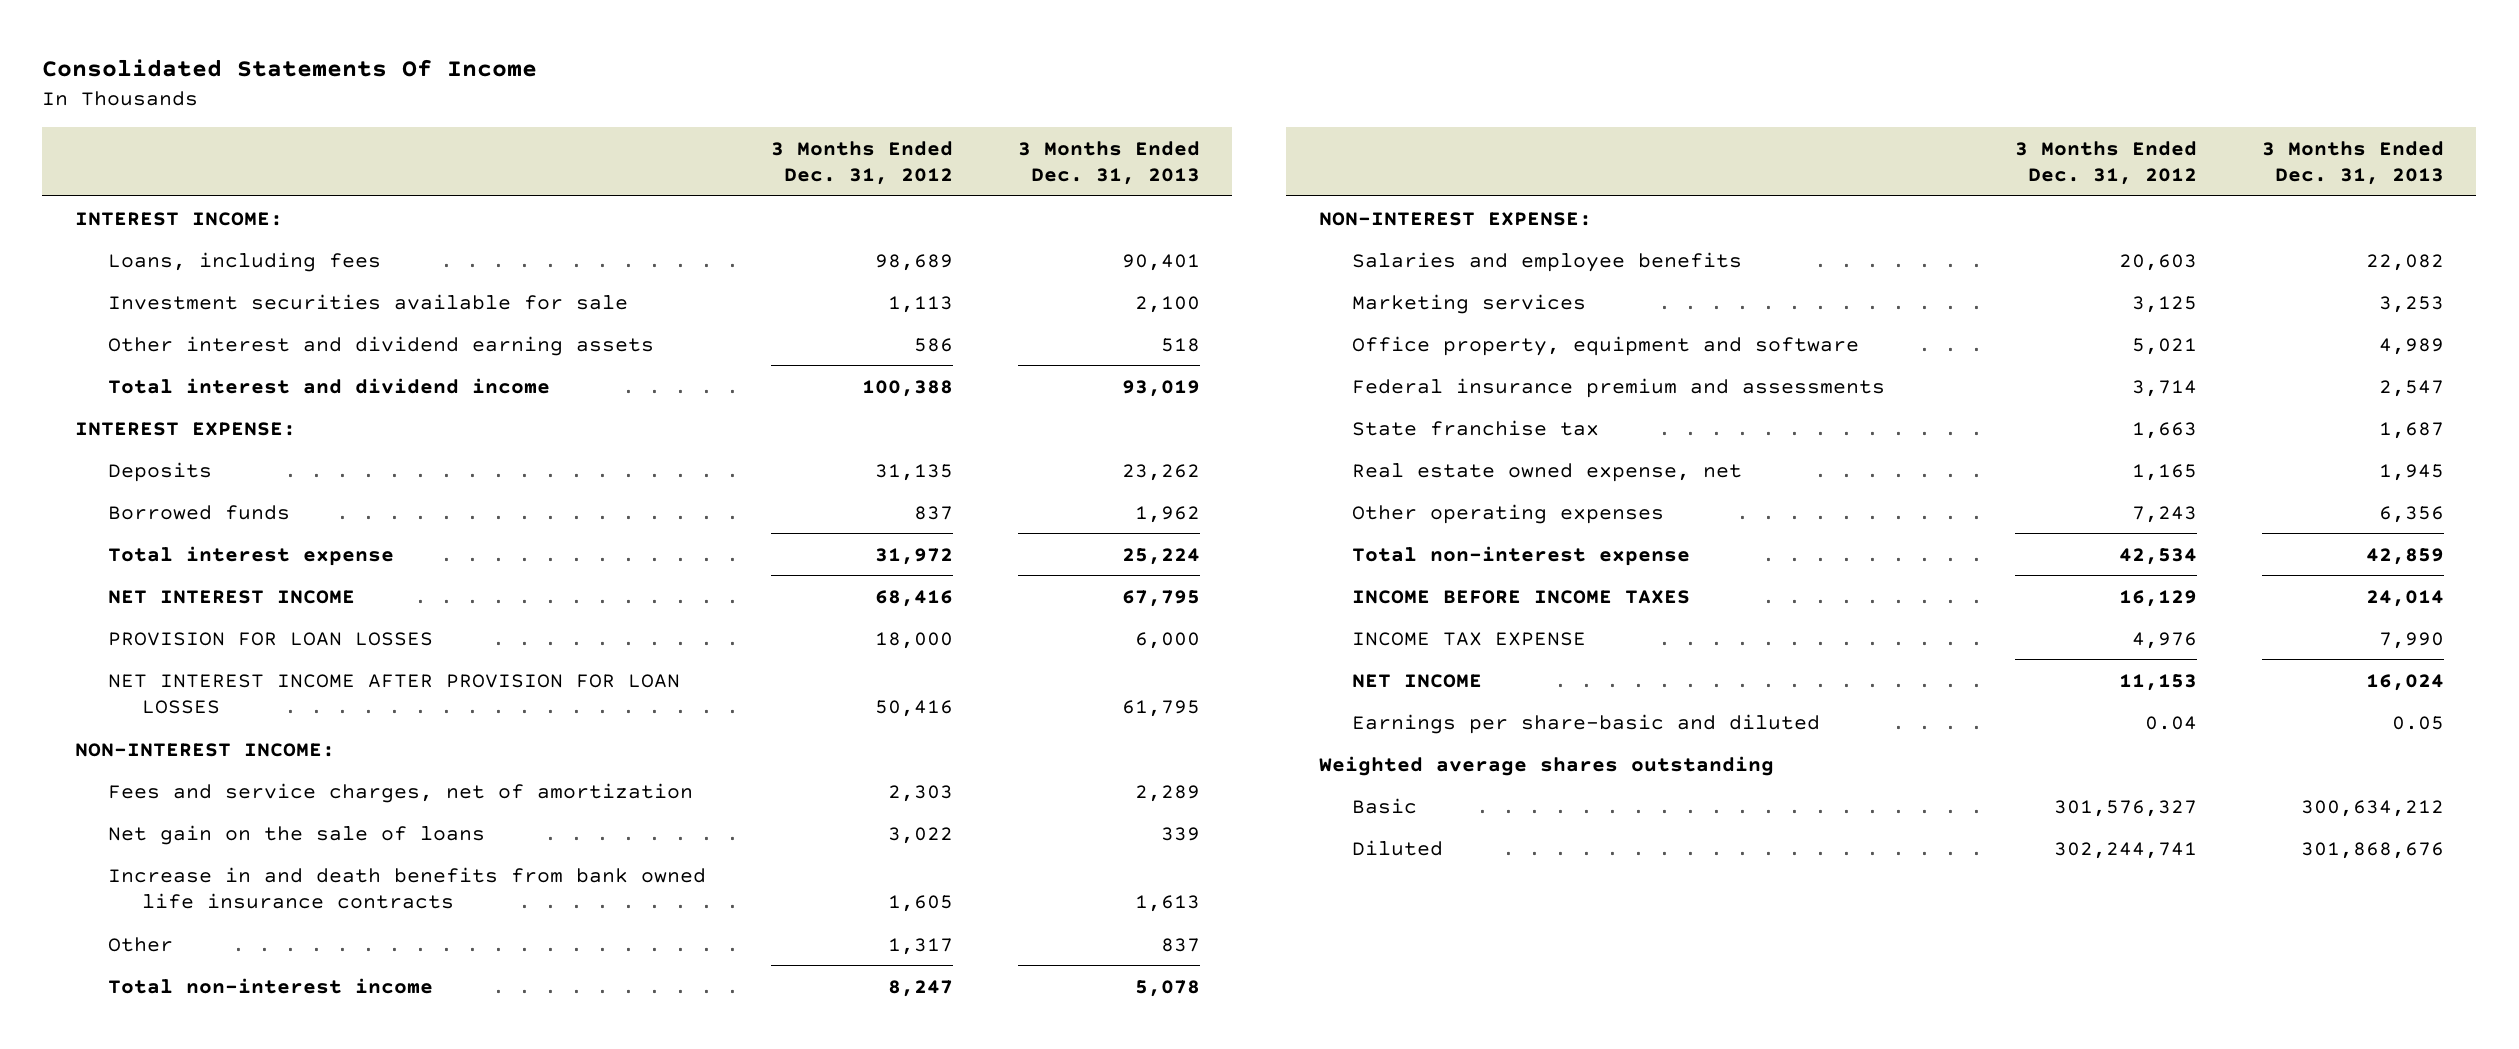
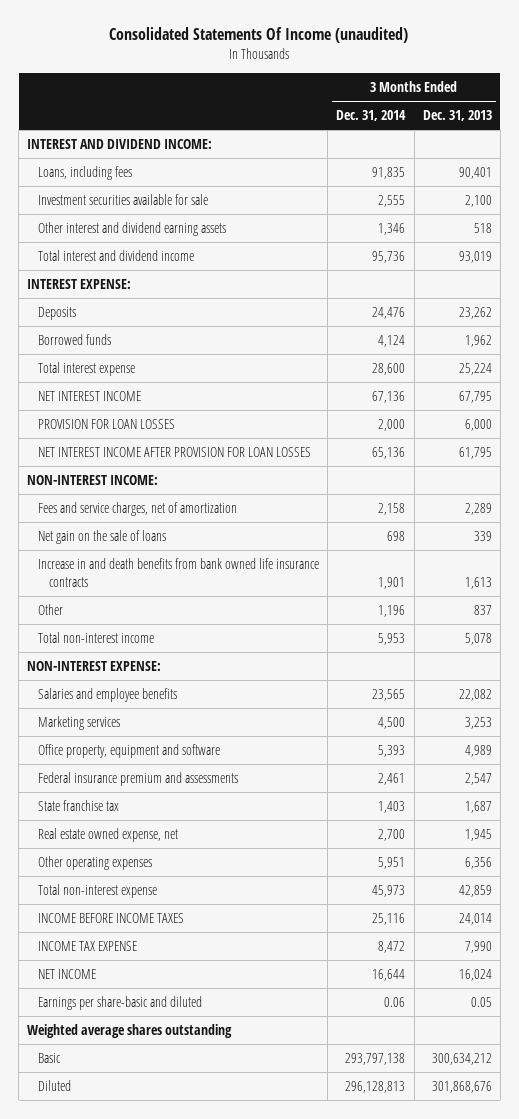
[42,58,538,77] Consolidated Statements Of Income -> [109,27,409,44] Consolidated Statements Of Income (unaudited)
[770,140,953,186] 3 Months Ended Dec. 31, 2012 -> none
none -> [336,110,407,122] Dec. 31, 2014
[74,211,283,226] INTEREST INCOME: -> [27,139,213,150] INTEREST AND DIVIDEND INCOME:

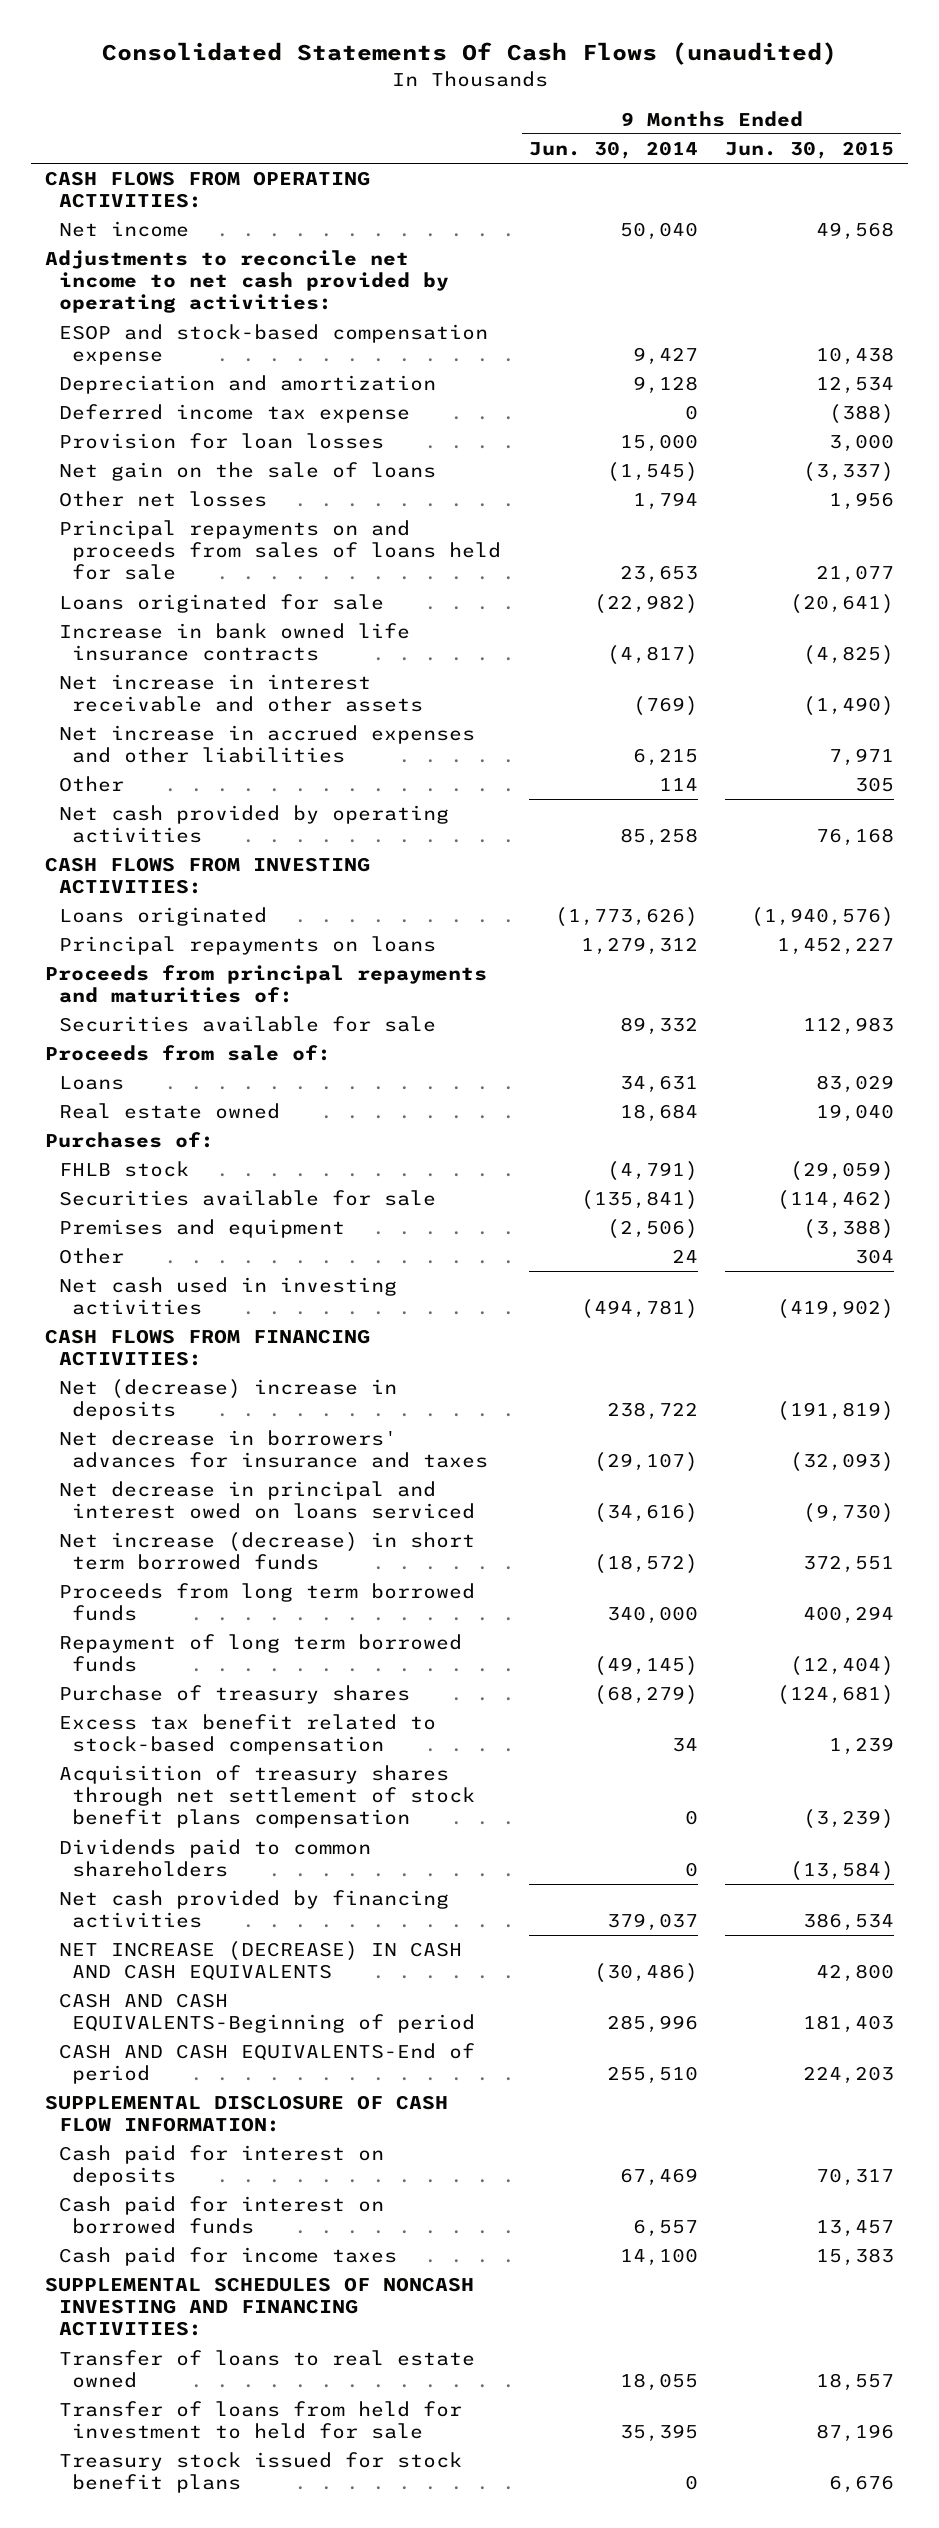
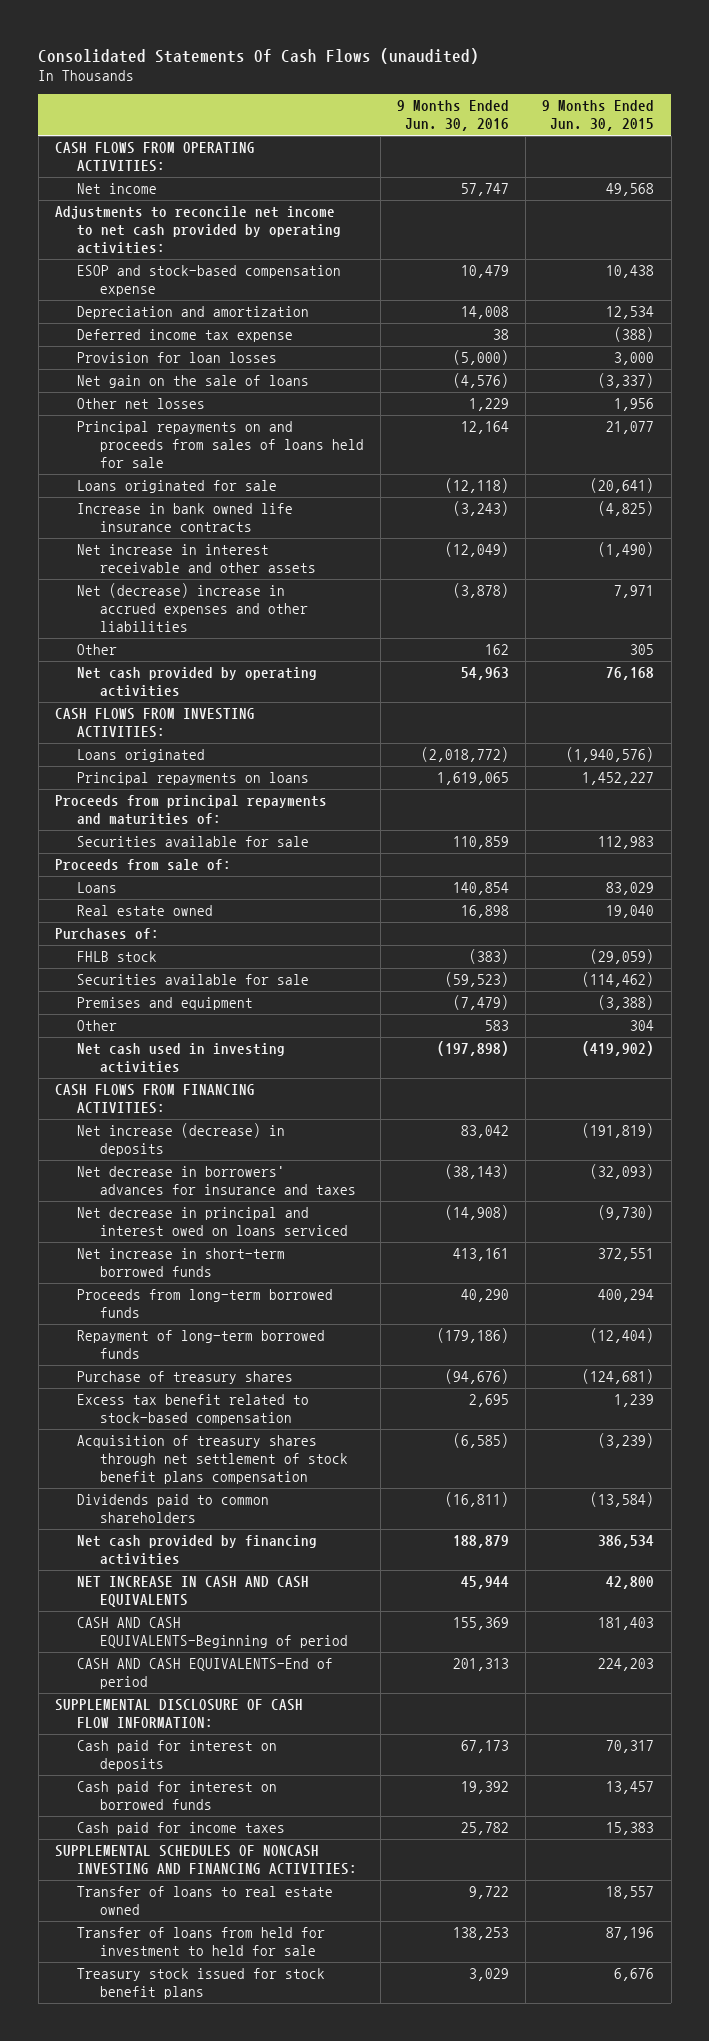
[528,141,698,160] Jun. 30, 2014 -> none
none -> [397,100,510,132] 9 Months Ended Jun. 30, 2016
[58,725,475,764] Net increase in accrued expenses and other liabilities -> [77,583,308,632] Net (decrease) increase in accrued expenses and other liabilities
[58,1379,397,1421] Net (decrease) increase in deposits -> [77,1123,286,1157] Net increase (decrease) in deposits
[58,1532,475,1571] Net increase (decrease) in short term borrowed funds -> [77,1248,286,1278] Net increase in short-term borrowed funds
[58,1583,475,1622] Proceeds from long term borrowed funds -> [77,1289,334,1319] Proceeds from long-term borrowed funds
[58,1634,462,1673] Repayment of long term borrowed funds -> [77,1330,326,1360] Repayment of long-term borrowed funds
[58,1941,462,1982] NET INCREASE (DECREASE) IN CASH AND CASH EQUIVALENTS -> [77,1576,310,1608] NET INCREASE IN CASH AND CASH EQUIVALENTS

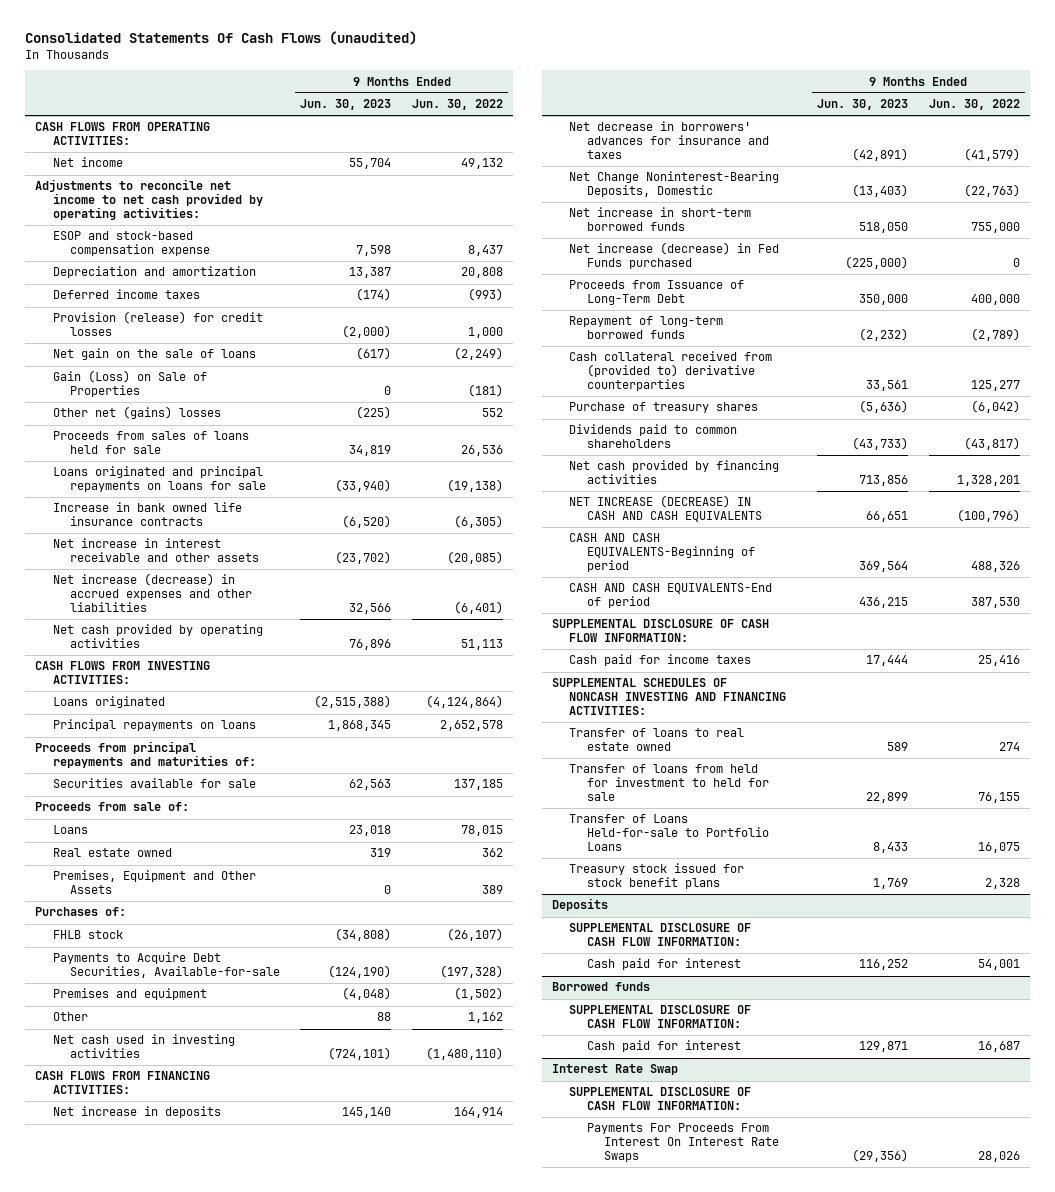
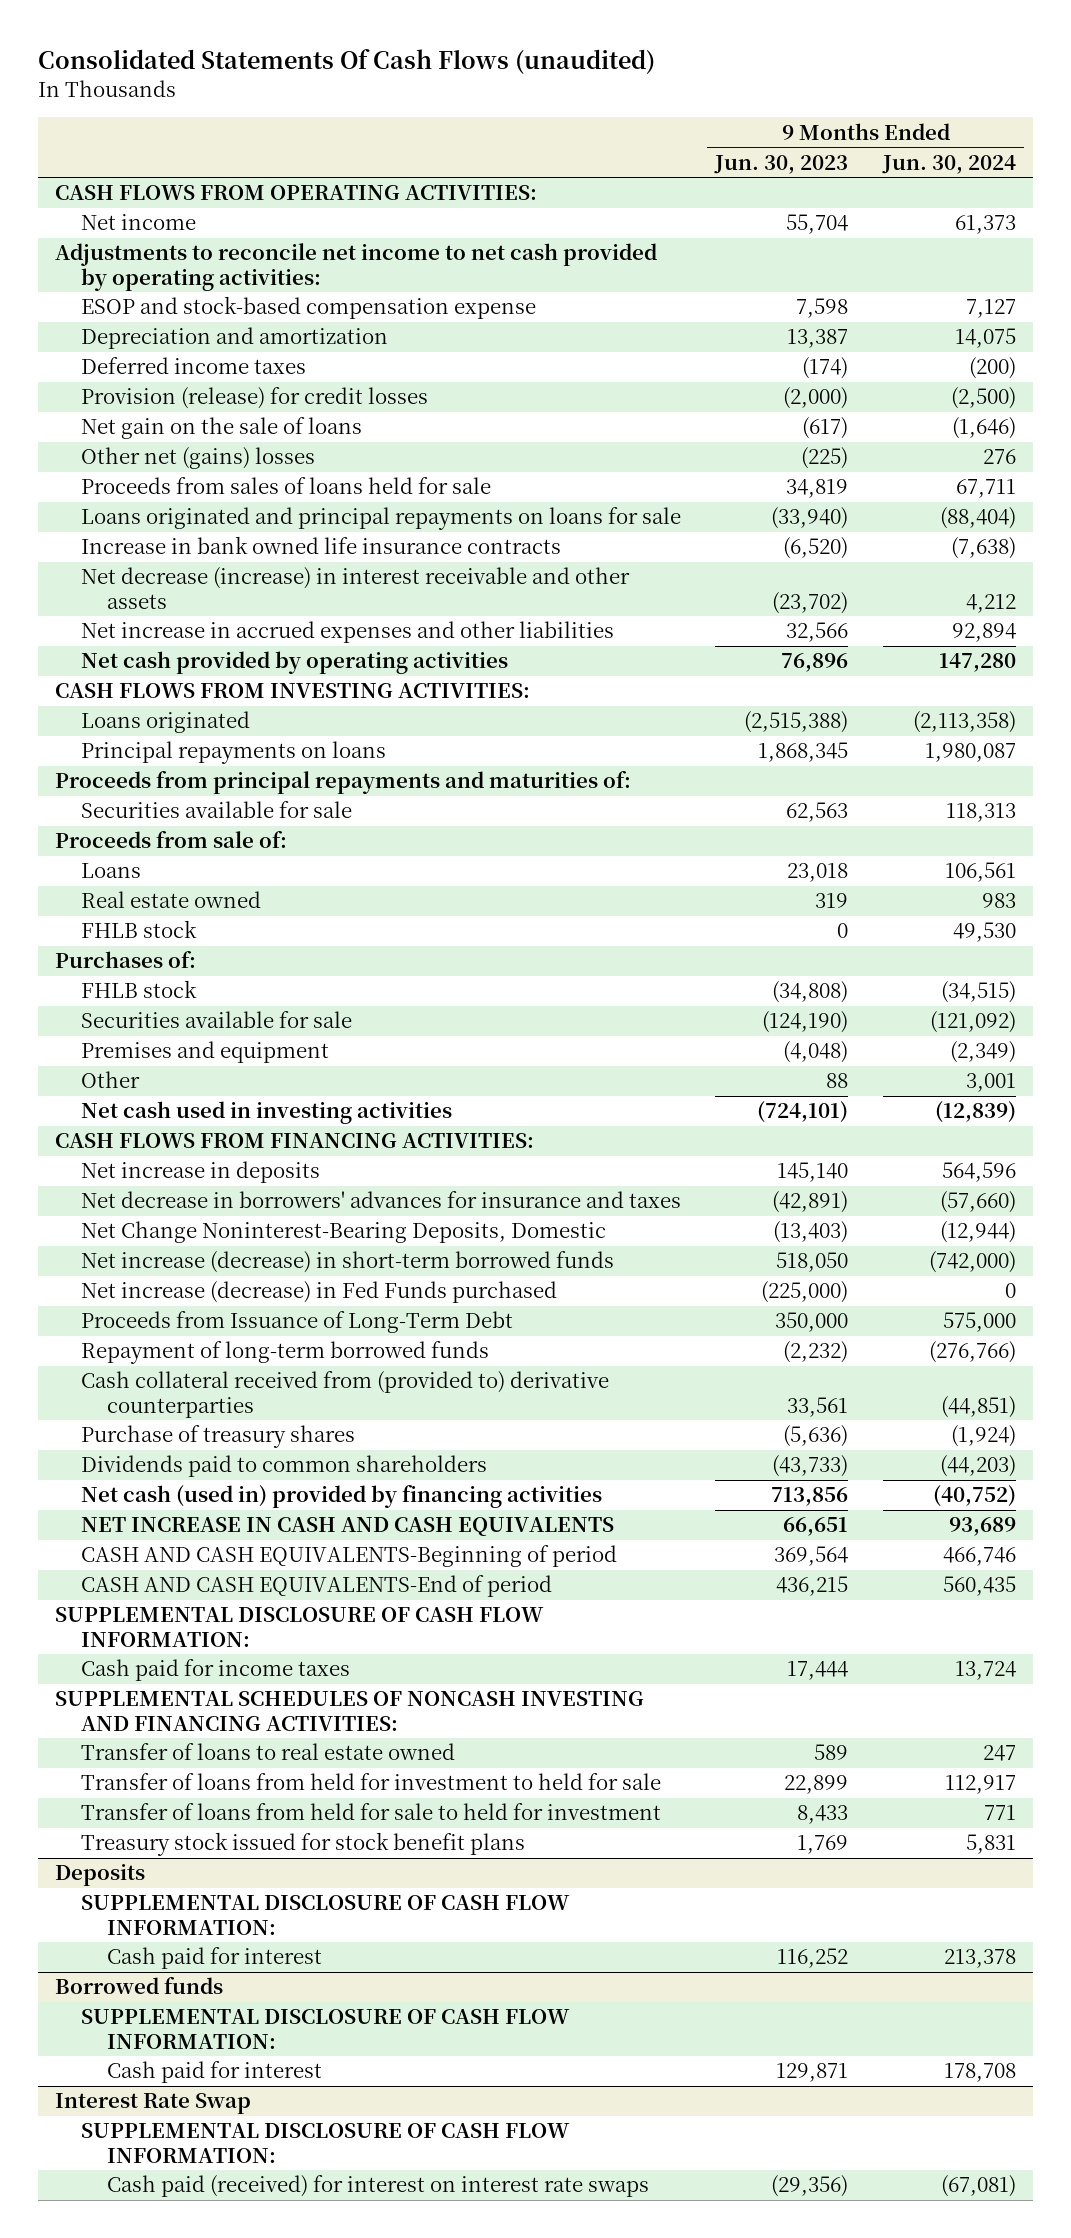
[411,99,503,111] Jun. 30, 2022 -> none
none -> [881,154,1016,174] Jun. 30, 2024
[52,370,207,398] Gain (Loss) on Sale of Properties -> none
[52,538,259,563] Net increase in interest receivable and other assets -> [81,567,631,609] Net decrease (increase) in interest receivable and other assets
[52,573,252,613] Net increase (decrease) in accrued expenses and other liabilities -> [81,621,615,644] Net increase in accrued expenses and other liabilities
[52,870,256,895] Premises, Equipment and Other Assets -> none
none -> [81,920,198,939] FHLB stock
[52,952,280,979] Payments to Acquire Debt Securities, Available-for-sale -> [81,1011,353,1029] Securities available for sale
[569,207,752,232] Net increase in short-term borrowed funds -> [81,1251,615,1274] Net increase (decrease) in short-term borrowed funds
[569,460,780,485] Net cash provided by financing activities -> [81,1485,603,1509] Net cash (used in) provided by financing activities
[569,495,762,523] NET INCREASE (DECREASE) IN CASH AND CASH EQUIVALENTS -> [81,1517,615,1537] NET INCREASE IN CASH AND CASH EQUIVALENTS
[569,814,769,852] Transfer of Loans Held-for-sale to Portfolio Loans -> [81,1803,662,1821] Transfer of loans from held for sale to held for investment
[586,1123,779,1163] Payments For Proceeds From Interest On Interest Rate Swaps -> [107,2175,650,2198] Cash paid (received) for interest on interest rate swaps

